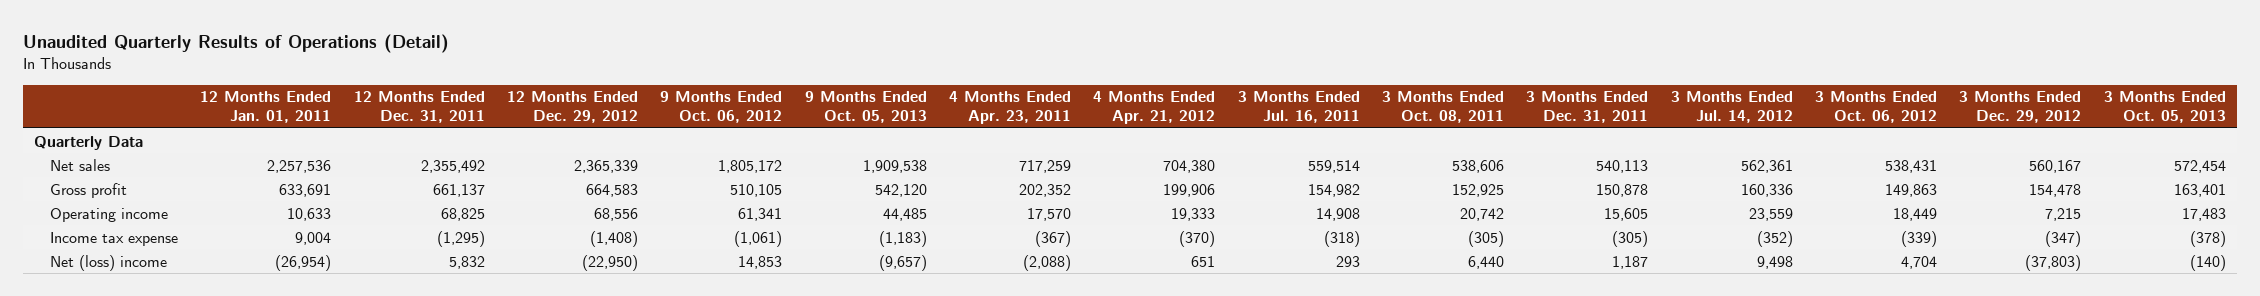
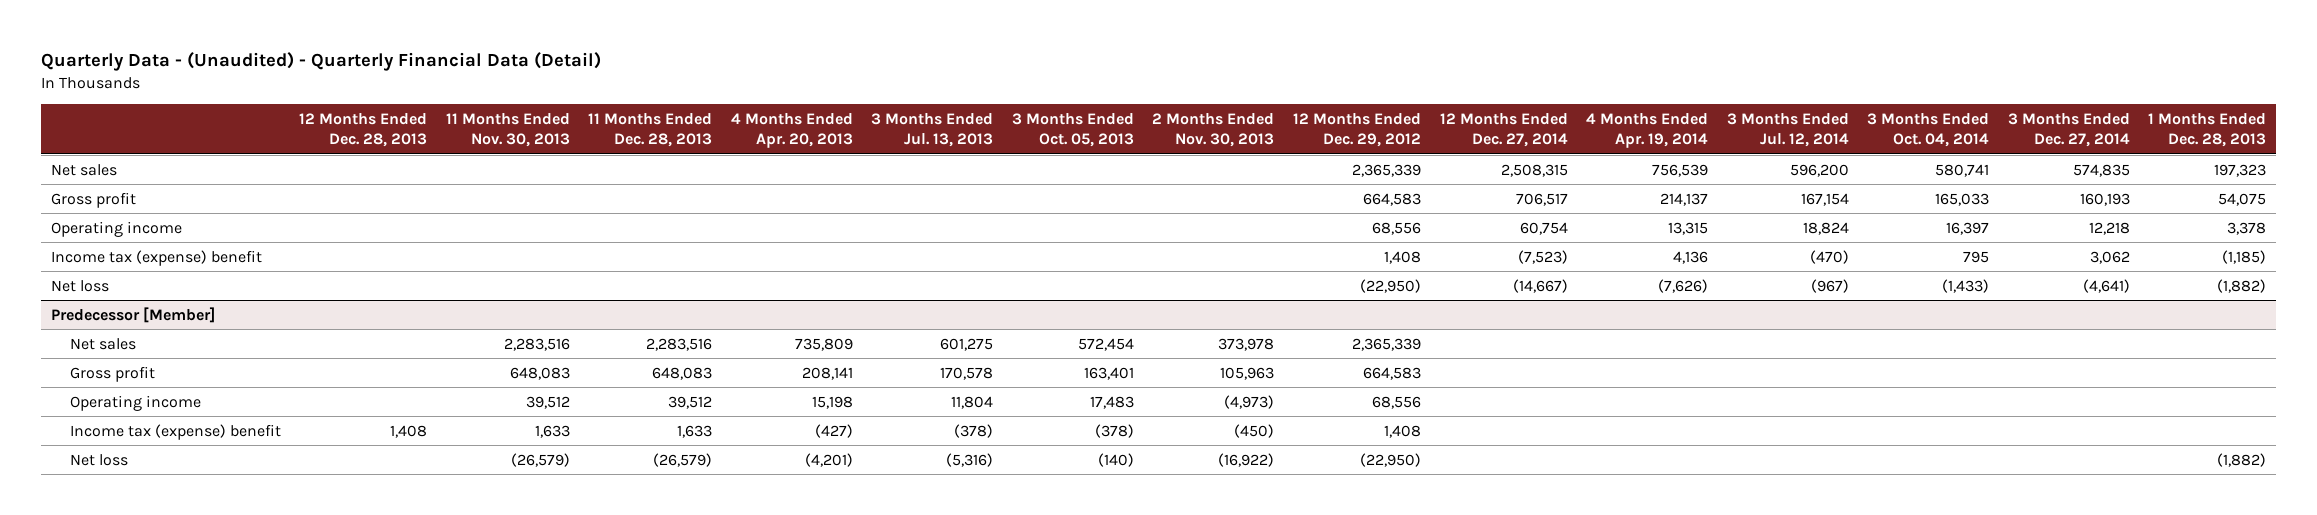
[23,33,450,53] Unaudited Quarterly Results of Operations (Detail) -> [41,52,602,72] Quarterly Data - (Unaudited) - Quarterly Financial Data (Detail)
[200,91,332,124] 12 Months Ended Jan. 01, 2011 -> none
[353,91,485,124] 12 Months Ended Dec. 31, 2011 -> none
[660,91,783,124] 9 Months Ended Oct. 06, 2012 -> none
[804,91,927,124] 9 Months Ended Oct. 05, 2013 -> none
[948,91,1071,125] 4 Months Ended Apr. 23, 2011 -> none
[1093,91,1216,125] 4 Months Ended Apr. 21, 2012 -> none
[1237,91,1360,124] 3 Months Ended Jul. 16, 2011 -> none
[1381,91,1504,124] 3 Months Ended Oct. 08, 2011 -> none
[1526,91,1649,124] 3 Months Ended Dec. 31, 2011 -> none
[1670,91,1793,124] 3 Months Ended Jul. 14, 2012 -> none
[1814,91,1937,124] 3 Months Ended Oct. 06, 2012 -> none
[1959,91,2082,124] 3 Months Ended Dec. 29, 2012 -> none
none -> [299,112,428,148] 12 Months Ended Dec. 28, 2013
none -> [445,112,570,148] 11 Months Ended Nov. 30, 2013
none -> [588,112,713,148] 11 Months Ended Dec. 28, 2013
none -> [730,112,853,149] 4 Months Ended Apr. 20, 2013
none -> [871,112,994,148] 3 Months Ended Jul. 13, 2013
none -> [1152,112,1275,148] 2 Months Ended Nov. 30, 2013
none -> [1439,112,1568,148] 12 Months Ended Dec. 27, 2014
none -> [1586,112,1709,149] 4 Months Ended Apr. 19, 2014
none -> [1726,112,1849,148] 3 Months Ended Jul. 12, 2014
none -> [1867,112,1990,148] 3 Months Ended Oct. 04, 2014
none -> [2007,112,2130,148] 3 Months Ended Dec. 27, 2014
none -> [2148,112,2267,148] 1 Months Ended Dec. 28, 2013
[34,135,144,150] Quarterly Data -> none
none -> [50,163,117,176] Net sales
none -> [50,191,136,208] Gross profit
none -> [50,220,182,237] Operating income
none -> [50,249,262,266] Income tax (expense) benefit
none -> [50,279,109,292] Net loss
none -> [50,306,215,323] Predecessor [Member]
[49,231,178,246] Income tax expense -> [69,423,281,440] Income tax (expense) benefit
[589,230,638,247] (1,408) -> [1383,424,1421,438] 1,408
[49,254,167,271] Net (loss) income -> [69,453,128,466] Net loss

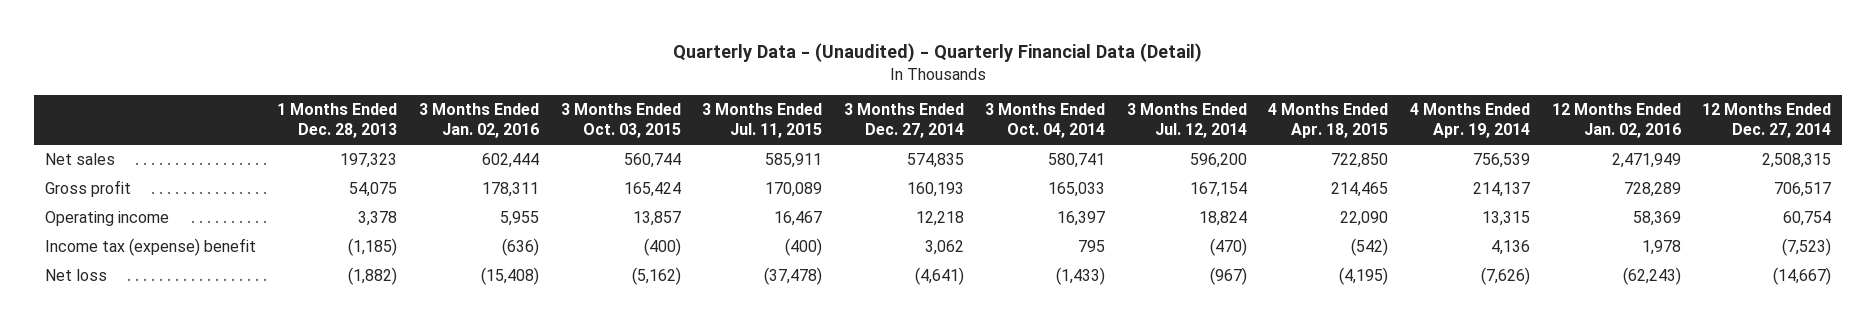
[299,112,428,148] 12 Months Ended Dec. 28, 2013 -> none
[445,112,570,148] 11 Months Ended Nov. 30, 2013 -> none
[588,112,713,148] 11 Months Ended Dec. 28, 2013 -> none
[730,112,853,149] 4 Months Ended Apr. 20, 2013 -> none
[871,112,994,148] 3 Months Ended Jul. 13, 2013 -> none
[1011,112,1134,148] 3 Months Ended Oct. 05, 2013 -> none
[1152,112,1275,148] 2 Months Ended Nov. 30, 2013 -> none
[1292,112,1421,148] 12 Months Ended Dec. 29, 2012 -> none
none -> [418,103,539,139] 3 Months Ended Jan. 02, 2016
none -> [560,103,681,139] 3 Months Ended Oct. 03, 2015
none -> [702,103,823,139] 3 Months Ended Jul. 11, 2015
none -> [1268,103,1389,139] 4 Months Ended Apr. 18, 2015
none -> [1551,103,1681,139] 12 Months Ended Jan. 02, 2016
[50,306,215,323] Predecessor [Member] -> none
[69,337,136,350] Net sales -> none
[69,365,155,382] Gross profit -> none
[69,394,201,411] Operating income -> none
[69,423,281,440] Income tax (expense) benefit -> none
[69,453,128,466] Net loss -> none

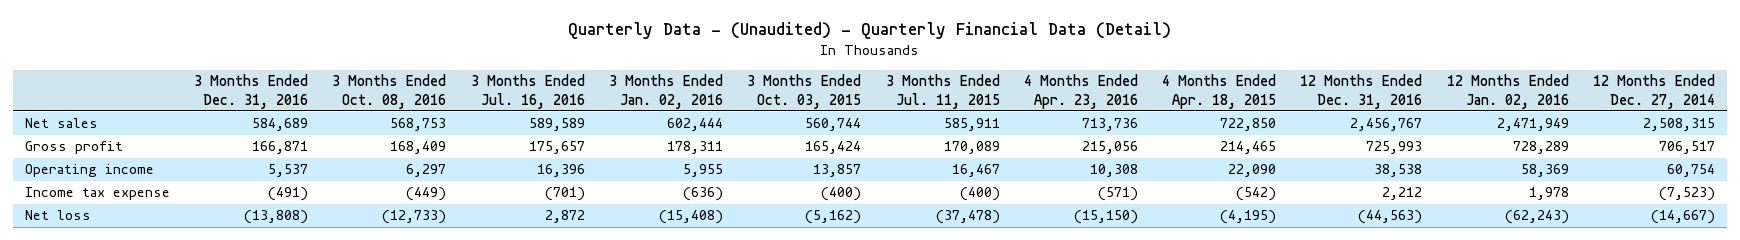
[277,103,398,139] 1 Months Ended Dec. 28, 2013 -> none
[843,103,964,139] 3 Months Ended Dec. 27, 2014 -> none
[985,103,1106,139] 3 Months Ended Oct. 04, 2014 -> none
[1126,103,1247,139] 3 Months Ended Jul. 12, 2014 -> none
[1410,103,1531,139] 4 Months Ended Apr. 19, 2014 -> none
none -> [194,74,309,109] 3 Months Ended Dec. 31, 2016
none -> [332,74,447,109] 3 Months Ended Oct. 08, 2016
none -> [470,74,585,109] 3 Months Ended Jul. 16, 2016
none -> [1023,74,1138,109] 4 Months Ended Apr. 23, 2016
none -> [1300,74,1423,109] 12 Months Ended Dec. 31, 2016
[44,238,256,257] Income tax (expense) benefit -> [24,187,170,201] Income tax expense

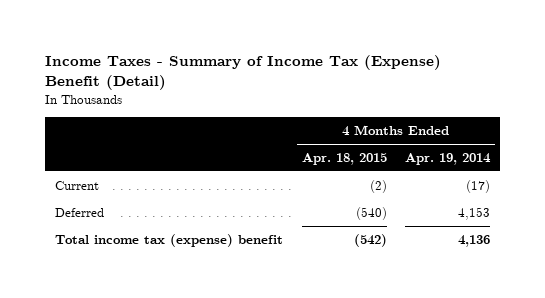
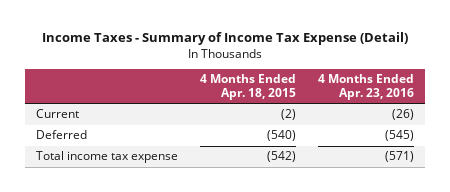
[45,54,442,91] Income Taxes - Summary of Income Tax (Expense) Benefit (Detail) -> [41,32,408,46] Income Taxes - Summary of Income Tax Expense (Detail)
[405,153,492,166] Apr. 19, 2014 -> none
none -> [317,74,414,101] 4 Months Ended Apr. 23, 2016
[54,233,283,247] Total income tax (expense) benefit -> [35,151,178,164] Total income tax expense

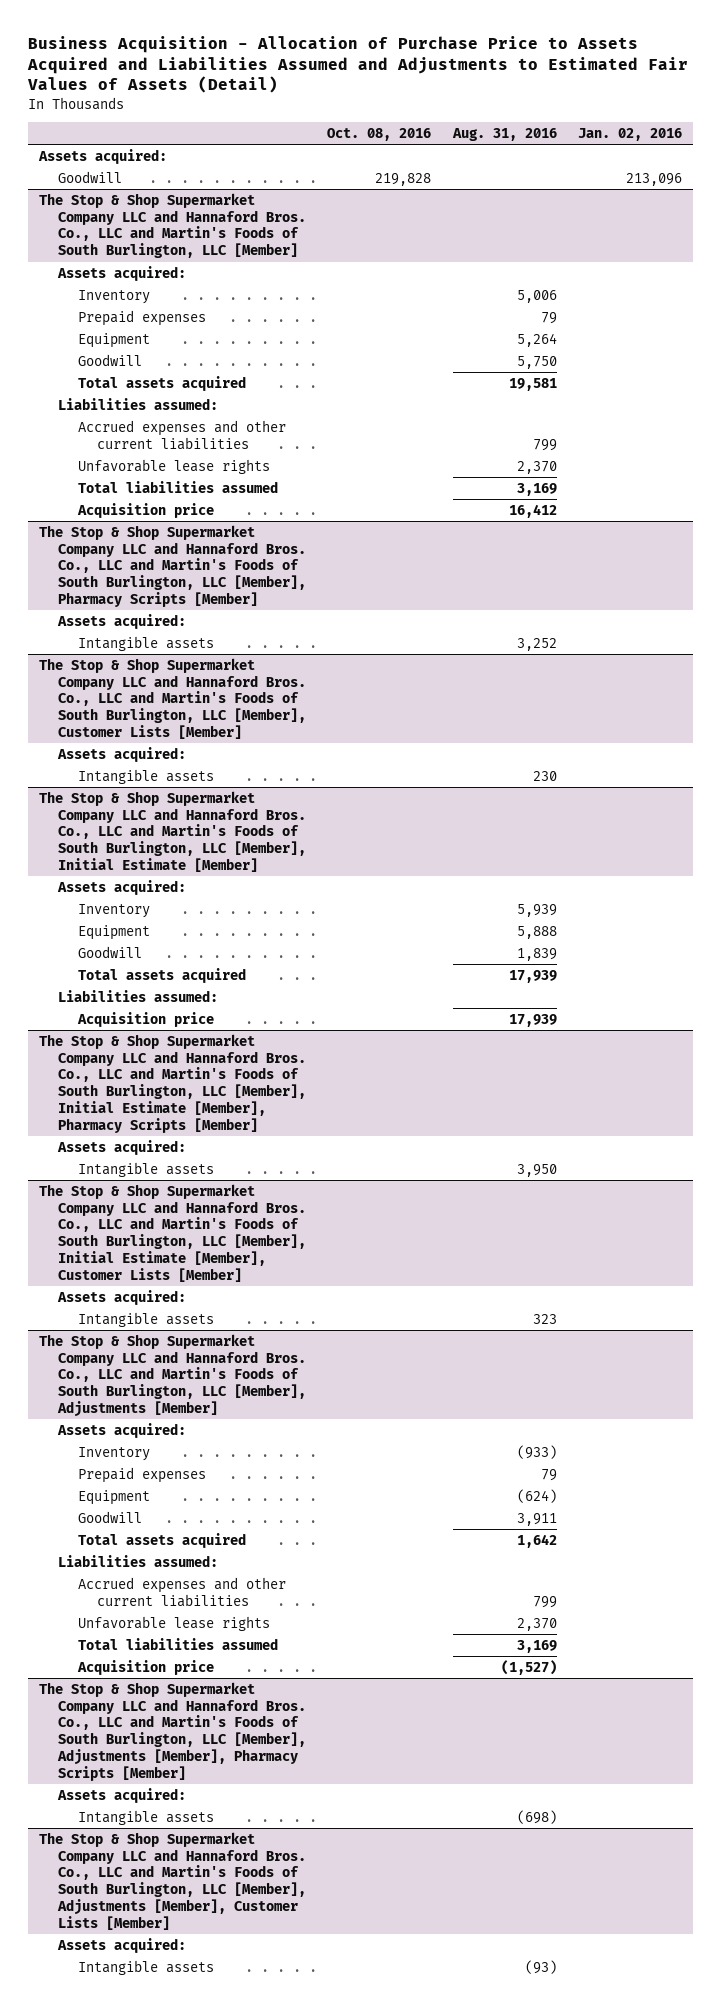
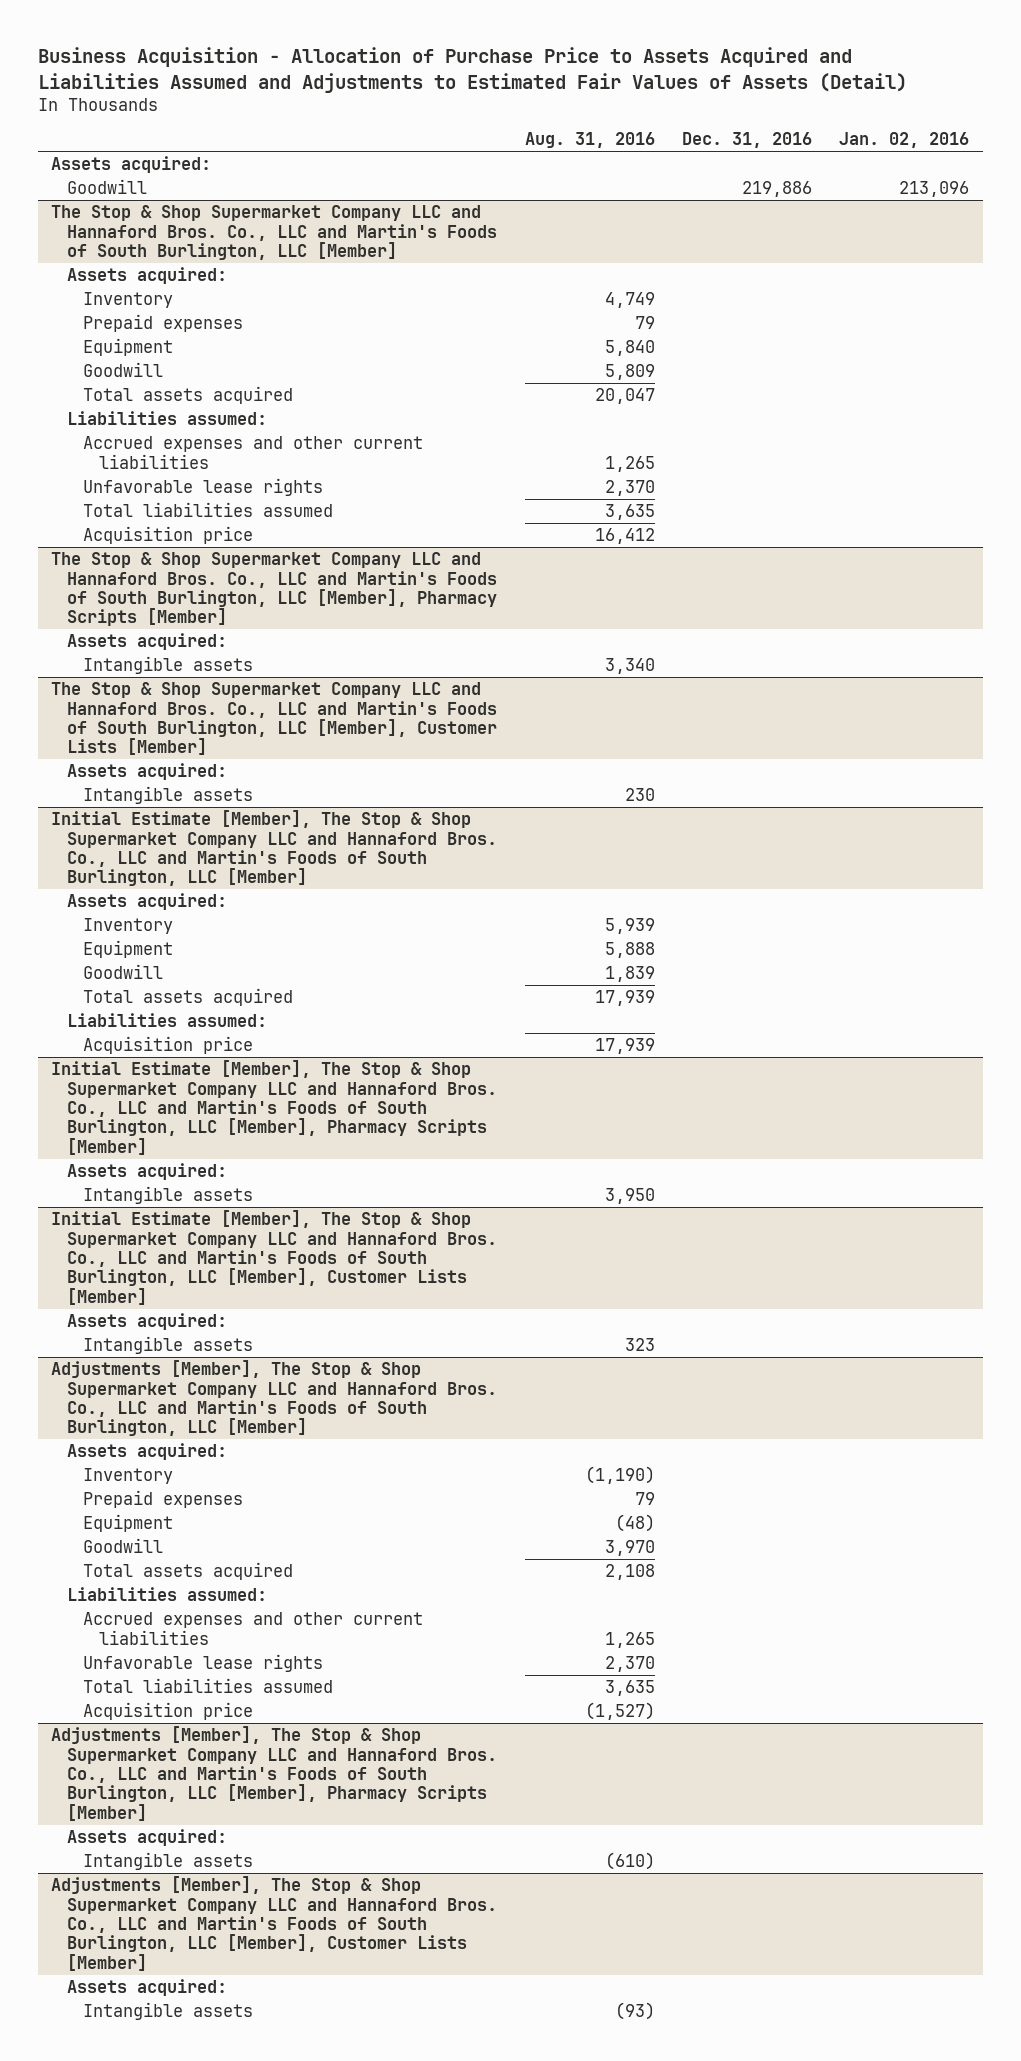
[327,127,432,141] Oct. 08, 2016 -> none
none -> [681,132,812,149] Dec. 31, 2016
[516,289,557,303] 5,006 -> [604,292,655,309] 4,749
[516,332,557,347] 5,264 -> [604,340,655,357] 5,840
[516,355,557,369] 5,750 -> [604,364,655,381] 5,809
[508,377,557,391] 19,581 -> [594,388,655,405] 20,047
[532,438,557,451] 799 -> [604,455,655,472] 1,265
[516,482,557,496] 3,169 -> [604,504,655,521] 3,635
[516,637,557,651] 3,252 -> [604,658,655,675] 3,340
[38,790,307,872] The Stop & Shop Supermarket Company LLC and Hannaford Bros. Co., LLC and Martin's Foods of South Burlington, LLC [Member], Initial Estimate [Member] -> [51,810,498,887] Initial Estimate [Member], The Stop & Shop Supermarket Company LLC and Hannaford Bros. Co., LLC and Martin's Foods of South Burlington, LLC [Member]
[38,1033,307,1133] The Stop & Shop Supermarket Company LLC and Hannaford Bros. Co., LLC and Martin's Foods of South Burlington, LLC [Member], Initial Estimate [Member], Pharmacy Scripts [Member] -> [51,1060,498,1155] Initial Estimate [Member], The Stop & Shop Supermarket Company LLC and Hannaford Bros. Co., LLC and Martin's Foods of South Burlington, LLC [Member], Pharmacy Scripts [Member]
[38,1183,307,1282] The Stop & Shop Supermarket Company LLC and Hannaford Bros. Co., LLC and Martin's Foods of South Burlington, LLC [Member], Initial Estimate [Member], Customer Lists [Member] -> [51,1210,498,1305] Initial Estimate [Member], The Stop & Shop Supermarket Company LLC and Hannaford Bros. Co., LLC and Martin's Foods of South Burlington, LLC [Member], Customer Lists [Member]
[38,1333,307,1417] The Stop & Shop Supermarket Company LLC and Hannaford Bros. Co., LLC and Martin's Foods of South Burlington, LLC [Member], Adjustments [Member] -> [51,1360,498,1437] Adjustments [Member], The Stop & Shop Supermarket Company LLC and Hannaford Bros. Co., LLC and Martin's Foods of South Burlington, LLC [Member]
[516,1444,557,1459] (933) -> [584,1466,655,1485] (1,190)
[516,1488,557,1503] (624) -> [614,1514,655,1533] (48)
[516,1512,557,1526] 3,911 -> [604,1540,655,1557] 3,970
[516,1533,557,1548] 1,642 -> [604,1564,655,1581] 2,108
[532,1595,557,1608] 799 -> [604,1631,655,1648] 1,265
[516,1639,557,1653] 3,169 -> [604,1680,655,1697] 3,635
[38,1681,307,1781] The Stop & Shop Supermarket Company LLC and Hannaford Bros. Co., LLC and Martin's Foods of South Burlington, LLC [Member], Adjustments [Member], Pharmacy Scripts [Member] -> [51,1726,498,1821] Adjustments [Member], The Stop & Shop Supermarket Company LLC and Hannaford Bros. Co., LLC and Martin's Foods of South Burlington, LLC [Member], Pharmacy Scripts [Member]
[516,1809,557,1824] (698) -> [604,1852,655,1871] (610)
[38,1831,307,1930] The Stop & Shop Supermarket Company LLC and Hannaford Bros. Co., LLC and Martin's Foods of South Burlington, LLC [Member], Adjustments [Member], Customer Lists [Member] -> [51,1876,498,1971] Adjustments [Member], The Stop & Shop Supermarket Company LLC and Hannaford Bros. Co., LLC and Martin's Foods of South Burlington, LLC [Member], Customer Lists [Member]

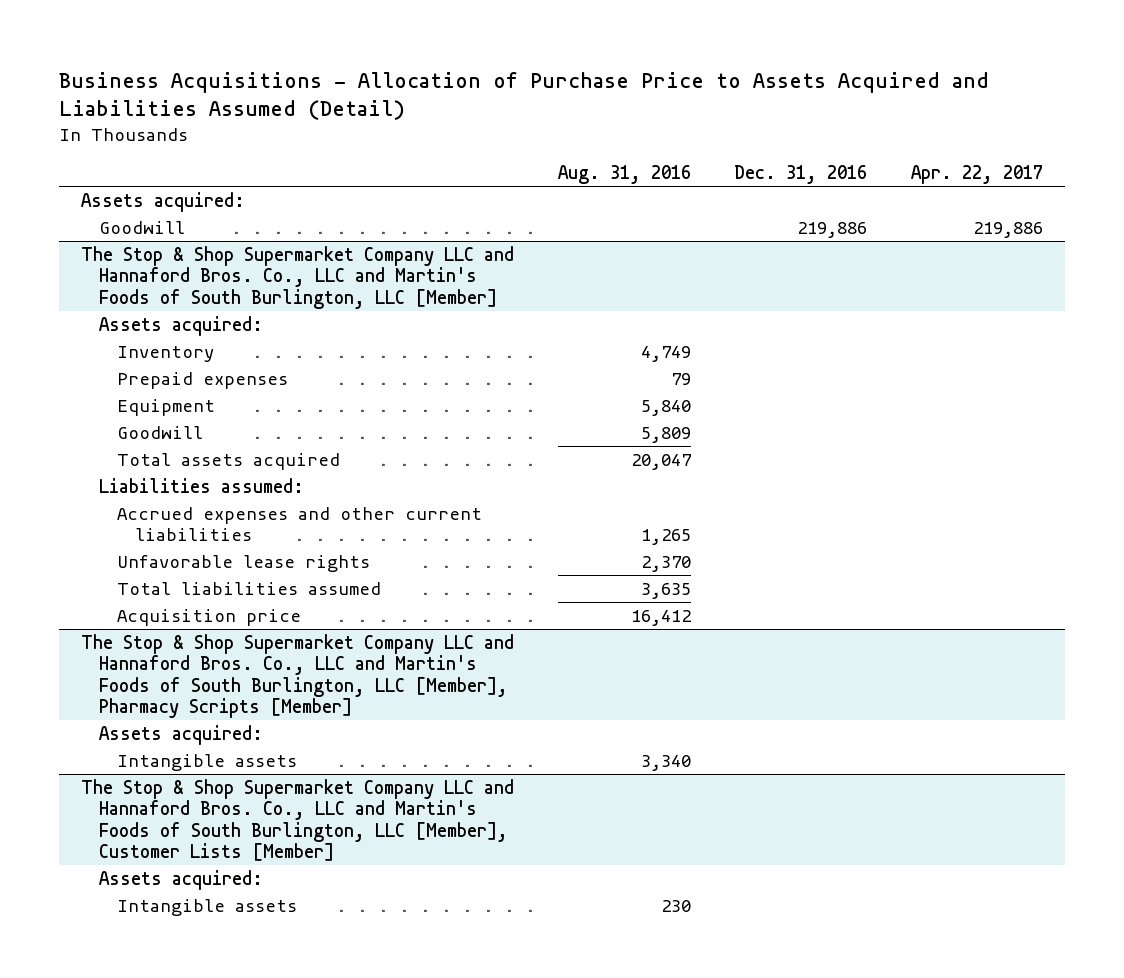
[37,47,907,93] Business Acquisition - Allocation of Purchase Price to Assets Acquired and Liabilities Assumed and Adjustments to Estimated Fair Values of Assets (Detail) -> [59,71,990,121] Business Acquisitions - Allocation of Purchase Price to Assets Acquired and Liabilities Assumed (Detail)
[839,132,970,149] Jan. 02, 2016 -> none
none -> [910,165,1043,185] Apr. 22, 2017
[51,810,498,887] Initial Estimate [Member], The Stop & Shop Supermarket Company LLC and Hannaford Bros. Co., LLC and Martin's Foods of South Burlington, LLC [Member] -> none
[67,893,228,911] Assets acquired: -> none
[83,918,174,935] Inventory -> none
[83,940,174,959] Equipment -> none
[83,964,164,980] Goodwill -> none
[83,988,294,1007] Total assets acquired -> none
[67,1013,268,1028] Liabilities assumed: -> none
[83,1036,254,1055] Acquisition price -> none
[51,1060,498,1155] Initial Estimate [Member], The Stop & Shop Supermarket Company LLC and Hannaford Bros. Co., LLC and Martin's Foods of South Burlington, LLC [Member], Pharmacy Scripts [Member] -> none
[67,1163,228,1181] Assets acquired: -> none
[83,1186,254,1205] Intangible assets -> none
[51,1210,498,1305] Initial Estimate [Member], The Stop & Shop Supermarket Company LLC and Hannaford Bros. Co., LLC and Martin's Foods of South Burlington, LLC [Member], Customer Lists [Member] -> none
[67,1313,228,1331] Assets acquired: -> none
[83,1336,254,1355] Intangible assets -> none
[51,1360,498,1437] Adjustments [Member], The Stop & Shop Supermarket Company LLC and Hannaford Bros. Co., LLC and Martin's Foods of South Burlington, LLC [Member] -> none
[67,1443,228,1461] Assets acquired: -> none
[83,1468,174,1485] Inventory -> none
[83,1490,244,1509] Prepaid expenses -> none
[83,1514,174,1533] Equipment -> none
[83,1538,164,1554] Goodwill -> none
[83,1562,294,1581] Total assets acquired -> none
[67,1587,268,1602] Liabilities assumed: -> none
[83,1612,424,1645] Accrued expenses and other current liabilities -> none
[83,1654,324,1673] Unfavorable lease rights -> none
[83,1678,334,1694] Total liabilities assumed -> none
[83,1702,254,1721] Acquisition price -> none
[51,1726,498,1821] Adjustments [Member], The Stop & Shop Supermarket Company LLC and Hannaford Bros. Co., LLC and Martin's Foods of South Burlington, LLC [Member], Pharmacy Scripts [Member] -> none
[67,1829,228,1847] Assets acquired: -> none
[83,1852,254,1871] Intangible assets -> none
[51,1876,498,1971] Adjustments [Member], The Stop & Shop Supermarket Company LLC and Hannaford Bros. Co., LLC and Martin's Foods of South Burlington, LLC [Member], Customer Lists [Member] -> none
[67,1979,228,1997] Assets acquired: -> none
[83,2002,254,2021] Intangible assets -> none

